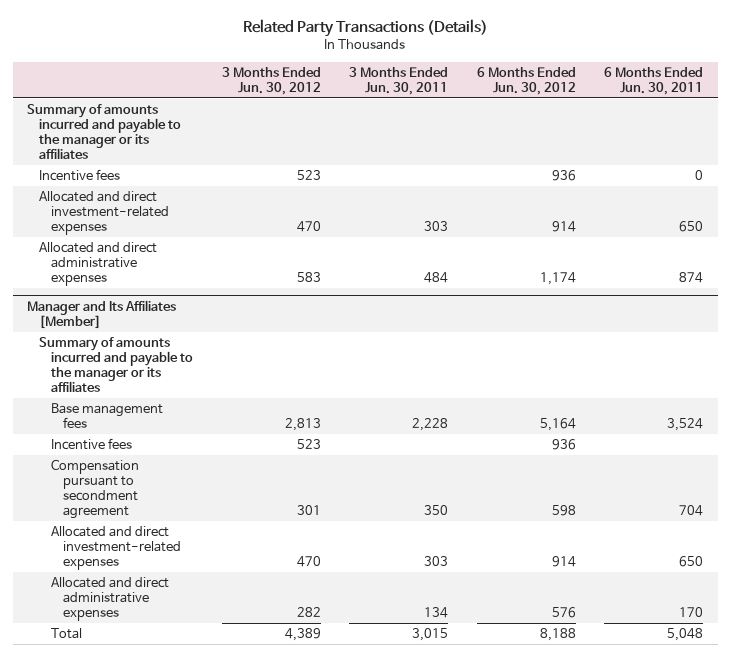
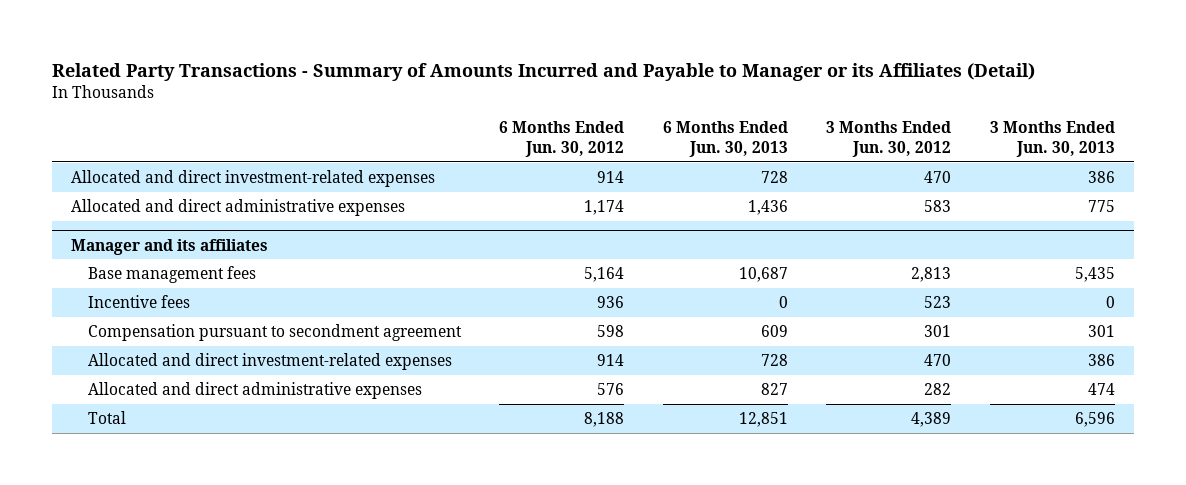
[243,19,489,38] Related Party Transactions (Details) -> [52,62,1036,81] Related Party Transactions - Summary of Amounts Incurred and Payable to Manager or its Affiliates (Detail)
[349,66,449,95] 3 Months Ended Jun. 30, 2011 -> none
[604,66,704,95] 6 Months Ended Jun. 30, 2011 -> none
none -> [662,121,788,158] 6 Months Ended Jun. 30, 2013
none -> [989,121,1115,158] 3 Months Ended Jun. 30, 2013
[27,103,182,160] Summary of amounts incurred and payable to the manager or its affiliates -> none
[39,168,121,181] Incentive fees -> none
[39,336,193,393] Summary of amounts incurred and payable to the manager or its affiliates -> none
[27,299,177,329] Manager and Its Affiliates [Member] -> [71,238,269,255] Manager and its affiliates

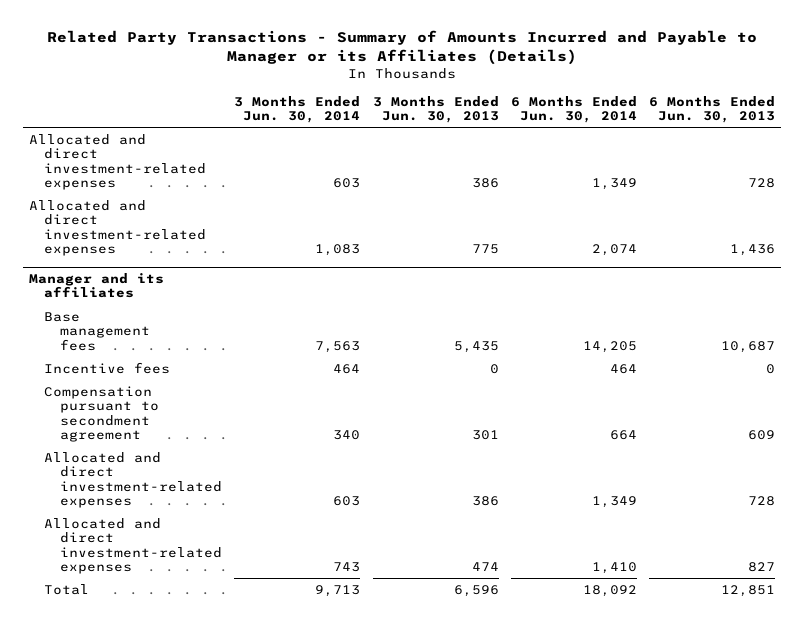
[52,62,1036,81] Related Party Transactions - Summary of Amounts Incurred and Payable to Manager or its Affiliates (Detail) -> [47,29,758,66] Related Party Transactions - Summary of Amounts Incurred and Payable to Manager or its Affiliates (Details)
[499,121,625,158] 6 Months Ended Jun. 30, 2012 -> none
[826,121,952,158] 3 Months Ended Jun. 30, 2012 -> none
none -> [234,95,361,124] 3 Months Ended Jun. 30, 2014
none -> [510,95,637,124] 6 Months Ended Jun. 30, 2014
[71,198,406,216] Allocated and direct administrative expenses -> [29,199,207,257] Allocated and direct investment-related expenses
[87,381,422,399] Allocated and direct administrative expenses -> [44,517,222,575] Allocated and direct investment-related expenses

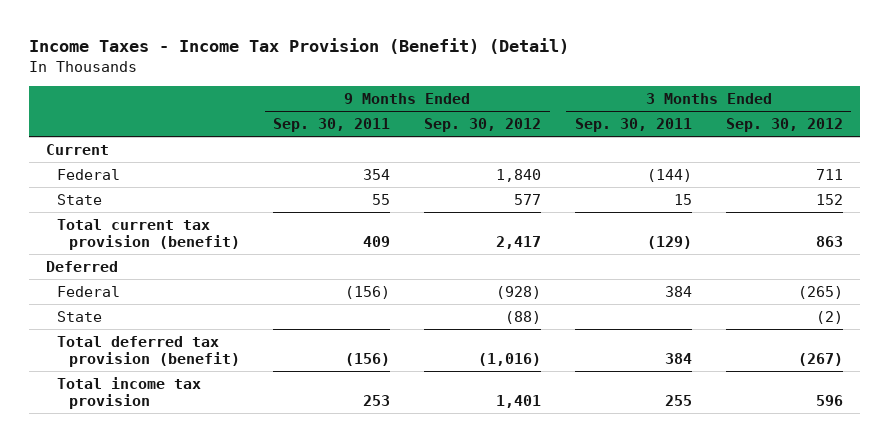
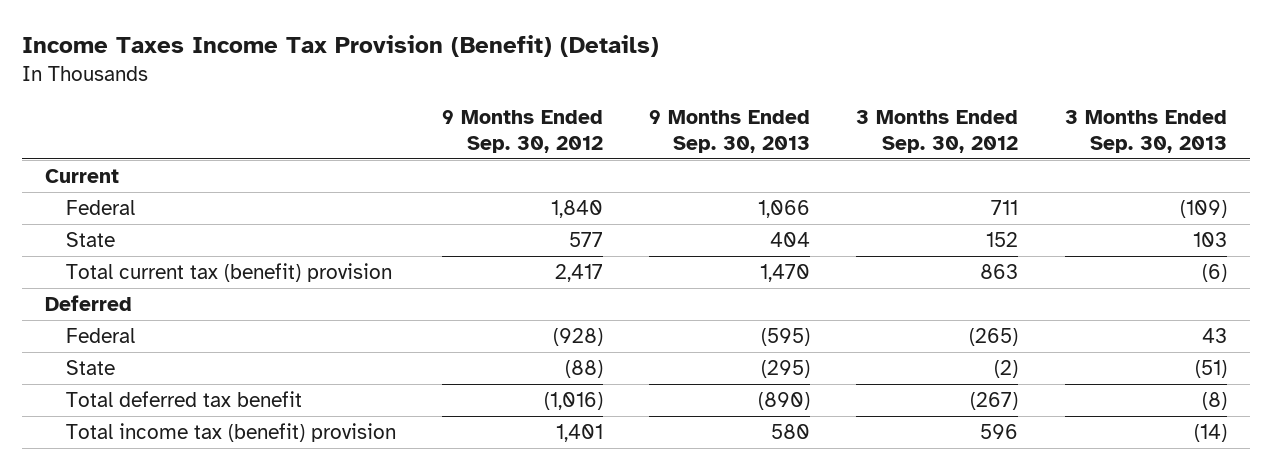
[29,37,570,54] Income Taxes - Income Tax Provision (Benefit) (Detail) -> [21,35,659,58] Income Taxes Income Tax Provision (Benefit) (Details)
[273,118,391,133] Sep. 30, 2011 -> none
[574,118,692,133] Sep. 30, 2011 -> none
none -> [649,110,811,153] 9 Months Ended Sep. 30, 2013
none -> [1064,110,1227,153] 3 Months Ended Sep. 30, 2013
[57,218,240,251] Total current tax provision (benefit) -> [66,262,393,282] Total current tax (benefit) provision
[57,335,240,368] Total deferred tax provision (benefit) -> [66,390,303,407] Total deferred tax benefit
[57,376,202,410] Total income tax provision -> [66,422,397,442] Total income tax (benefit) provision

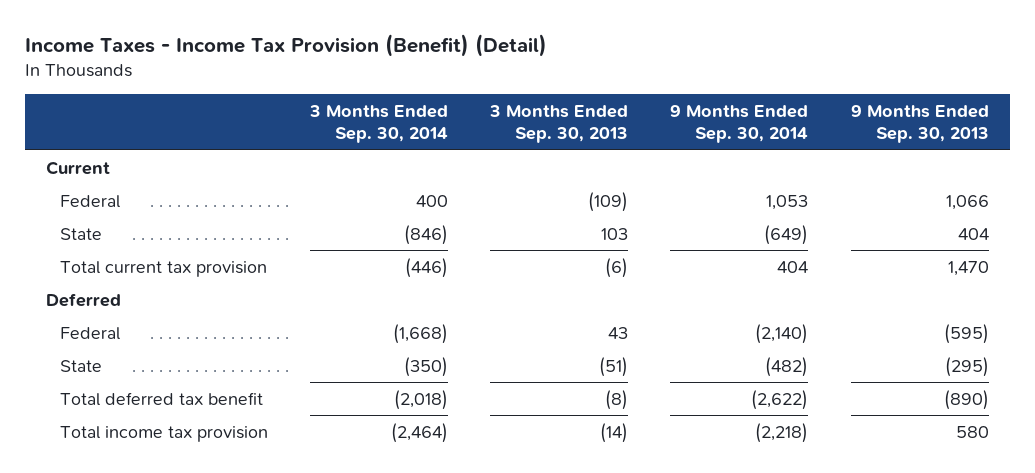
[21,35,659,58] Income Taxes Income Tax Provision (Benefit) (Details) -> [24,34,547,58] Income Taxes - Income Tax Provision (Benefit) (Detail)
[442,110,604,153] 9 Months Ended Sep. 30, 2012 -> none
[856,110,1019,153] 3 Months Ended Sep. 30, 2012 -> none
none -> [309,104,449,144] 3 Months Ended Sep. 30, 2014
none -> [670,104,809,144] 9 Months Ended Sep. 30, 2014
[66,262,393,282] Total current tax (benefit) provision -> [59,260,267,277] Total current tax provision
[66,422,397,442] Total income tax (benefit) provision -> [59,425,268,442] Total income tax provision

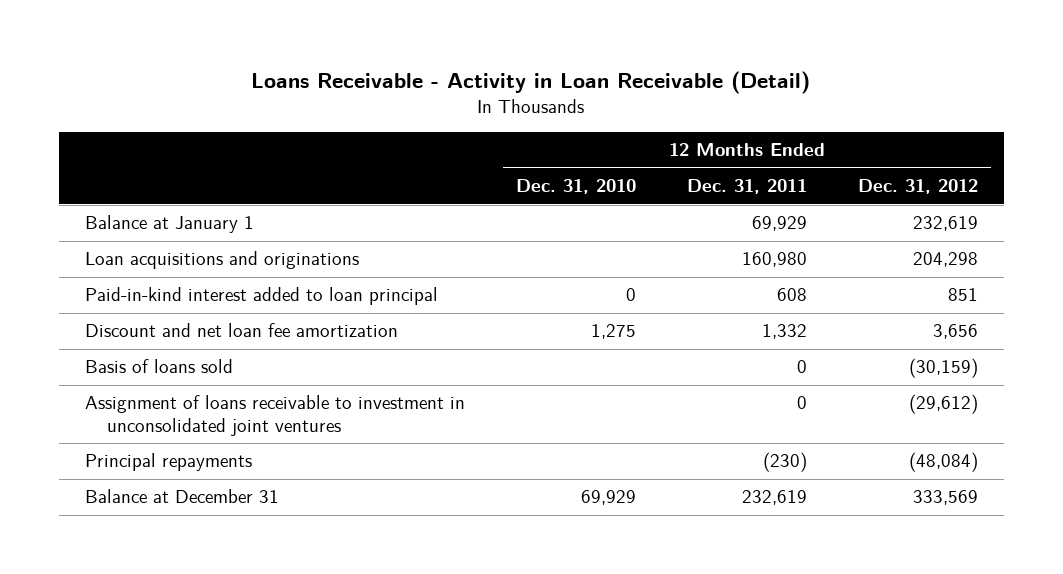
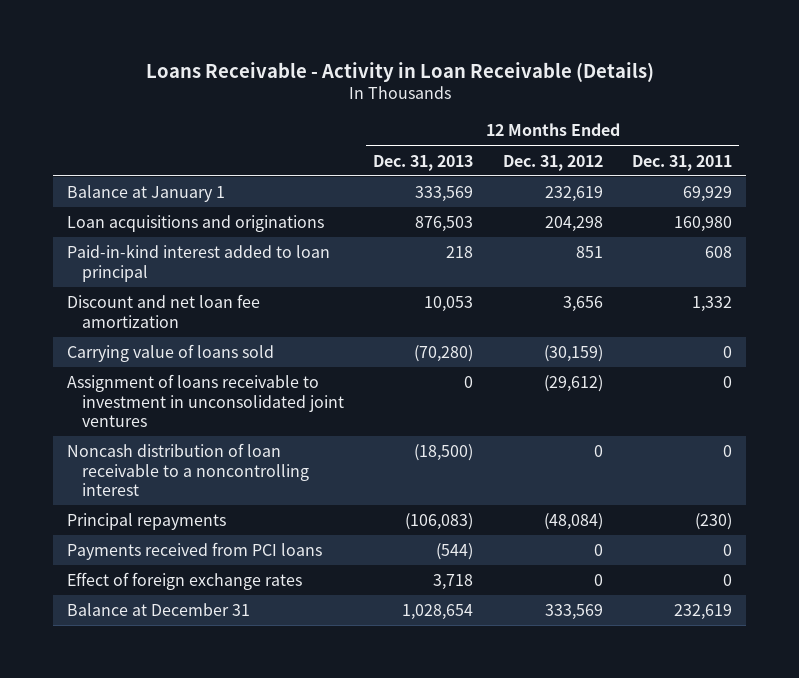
[251,71,811,95] Loans Receivable - Activity in Loan Receivable (Detail) -> [145,61,654,82] Loans Receivable - Activity in Loan Receivable (Details)
[515,179,636,195] Dec. 31, 2010 -> none
none -> [373,154,474,171] Dec. 31, 2013
[84,359,233,374] Basis of loans sold -> [67,344,275,363] Carrying value of loans sold
none -> [67,443,310,497] Noncash distribution of loan receivable to a noncontrolling interest
none -> [67,542,323,561] Payments received from PCI loans
none -> [67,572,303,591] Effect of foreign exchange rates

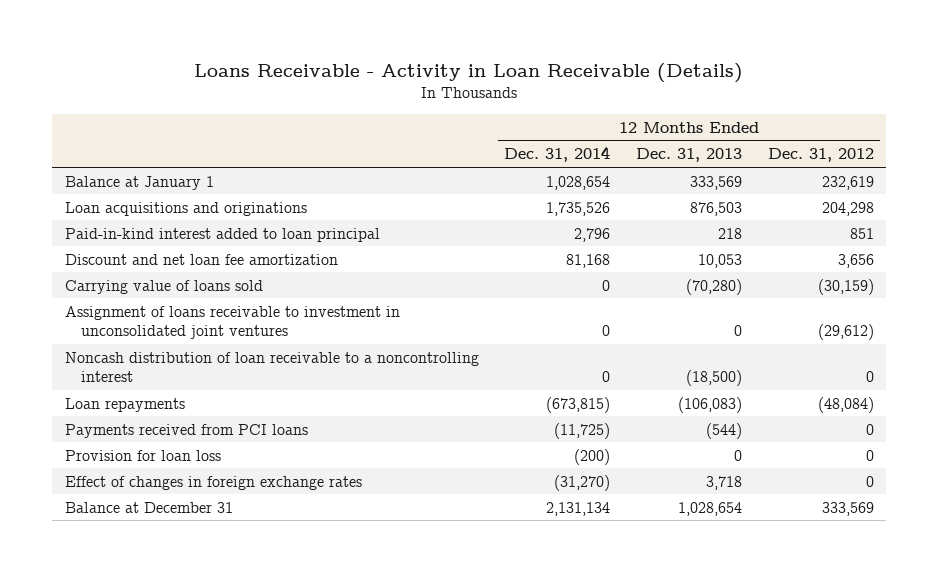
[631,154,732,171] Dec. 31, 2011 -> none
none -> [504,146,611,163] Dec. 31, 2014
[67,513,227,531] Principal repayments -> [64,397,185,412] Loan repayments
none -> [64,449,221,461] Provision for loan loss
[67,572,303,591] Effect of foreign exchange rates -> [64,475,362,490] Effect of changes in foreign exchange rates

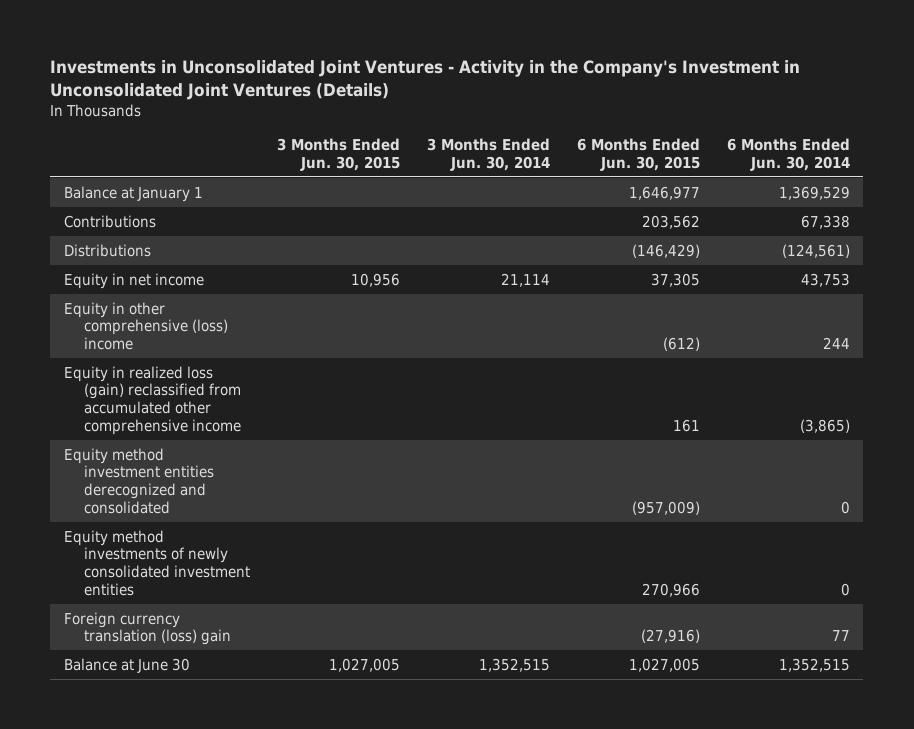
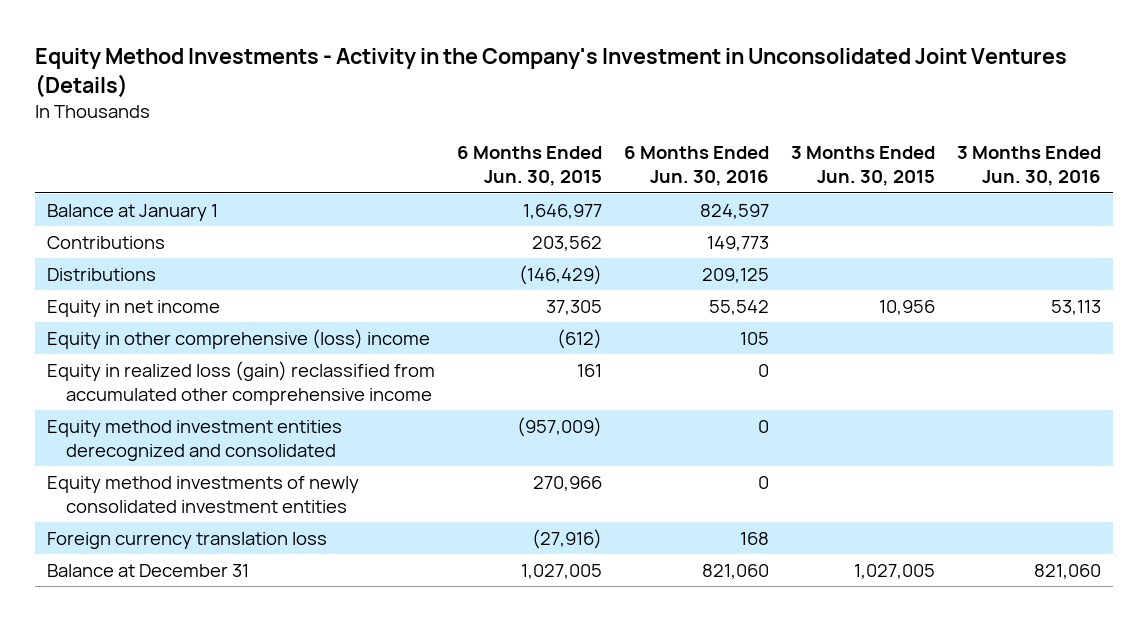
[50,60,801,100] Investments in Unconsolidated Joint Ventures - Activity in the Company's Investment in Unconsolidated Joint Ventures (Details) -> [35,48,1068,99] Equity Method Investments - Activity in the Company's Investment in Unconsolidated Joint Ventures (Details)
[426,137,550,171] 3 Months Ended Jun. 30, 2014 -> none
[726,137,850,171] 6 Months Ended Jun. 30, 2014 -> none
none -> [623,146,769,187] 6 Months Ended Jun. 30, 2016
none -> [957,146,1102,187] 3 Months Ended Jun. 30, 2016
[63,611,231,646] Foreign currency translation (loss) gain -> [46,531,327,549] Foreign currency translation loss
[63,657,190,673] Balance at June 30 -> [46,563,249,577] Balance at December 31

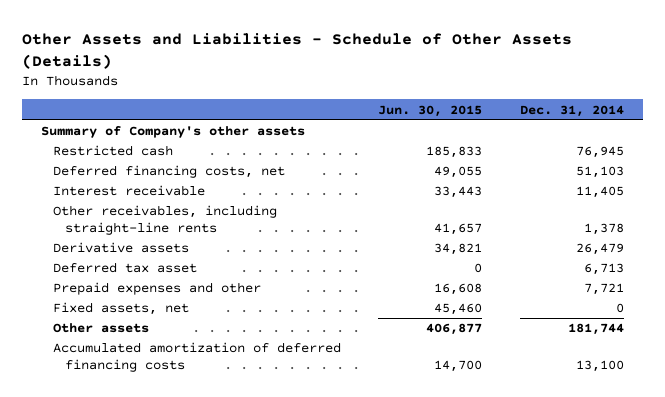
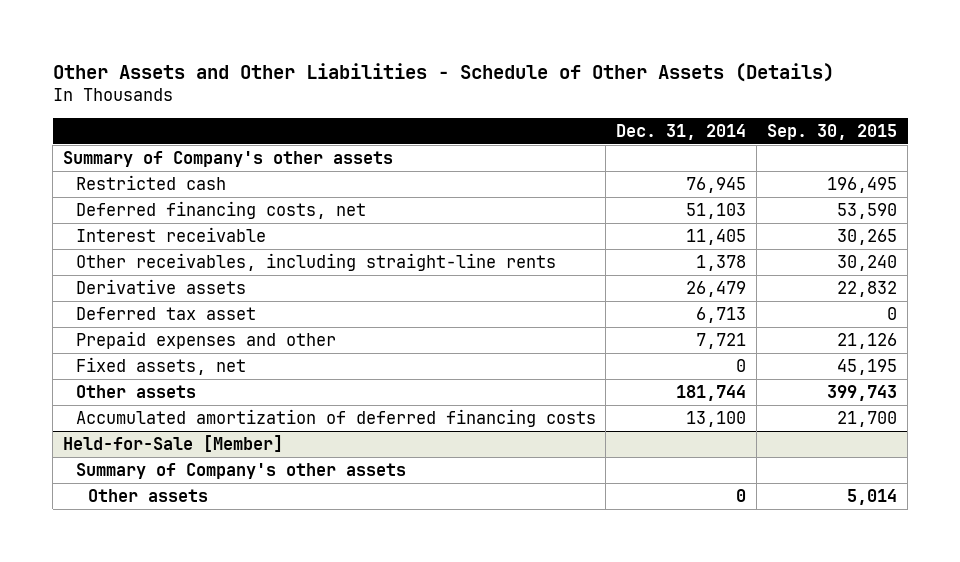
[22,33,573,70] Other Assets and Liabilities - Schedule of Other Assets (Details) -> [52,62,834,82] Other Assets and Other Liabilities - Schedule of Other Assets (Details)
[378,104,483,117] Jun. 30, 2015 -> none
none -> [767,123,898,140] Sep. 30, 2015
none -> [63,435,284,453] Held-for-Sale [Member]
none -> [75,463,406,480] Summary of Company's other assets
none -> [88,489,209,503] Other assets

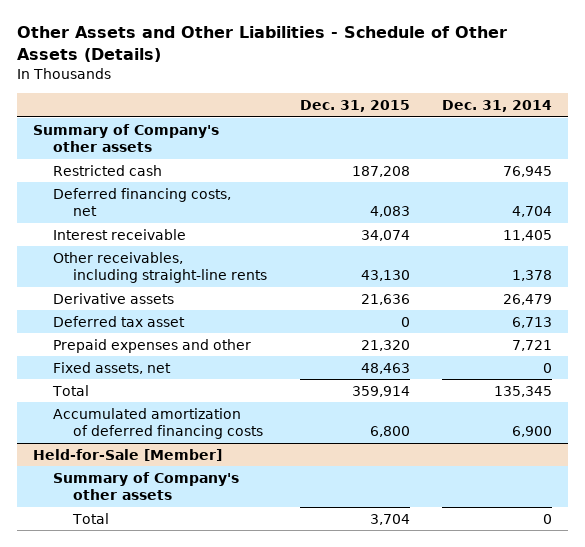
[767,123,898,140] Sep. 30, 2015 -> none
none -> [299,99,410,112] Dec. 31, 2015
[686,203,747,220] 51,103 -> [512,206,553,218] 4,704
[75,385,196,399] Other assets -> none
none -> [51,384,89,396] Total
[686,411,747,428] 13,100 -> [512,426,553,438] 6,900
[88,489,209,503] Other assets -> [71,512,109,524] Total

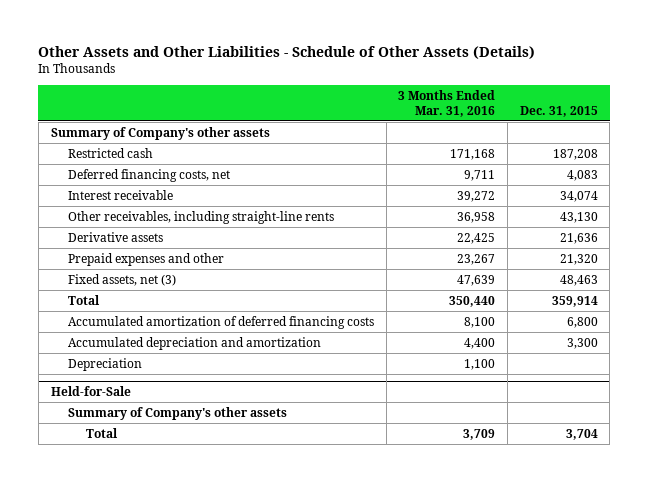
[442,99,553,112] Dec. 31, 2014 -> none
none -> [398,90,496,117] 3 Months Ended Mar. 31, 2016
[52,315,185,327] Deferred tax asset -> none
[52,361,171,374] Fixed assets, net -> [68,273,177,286] Fixed assets, net (3)
none -> [68,336,322,350] Accumulated depreciation and amortization
none -> [68,357,143,371] Depreciation
[32,448,222,461] Held-for-Sale [Member] -> [50,386,131,397] Held-for-Sale

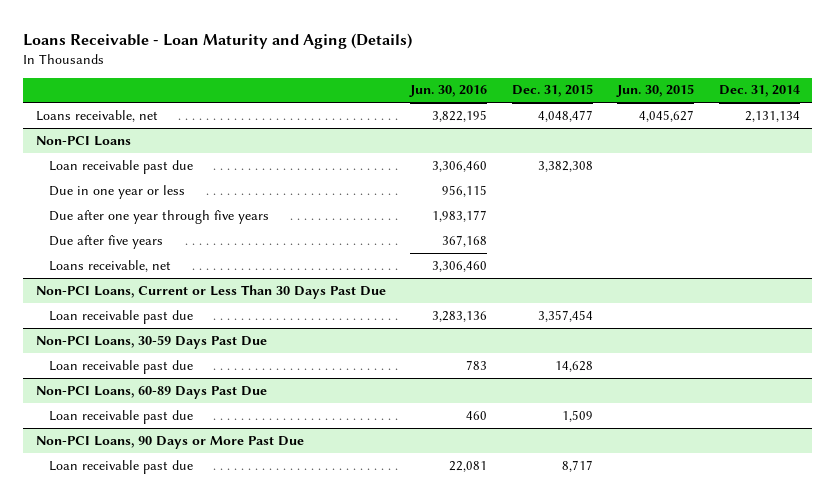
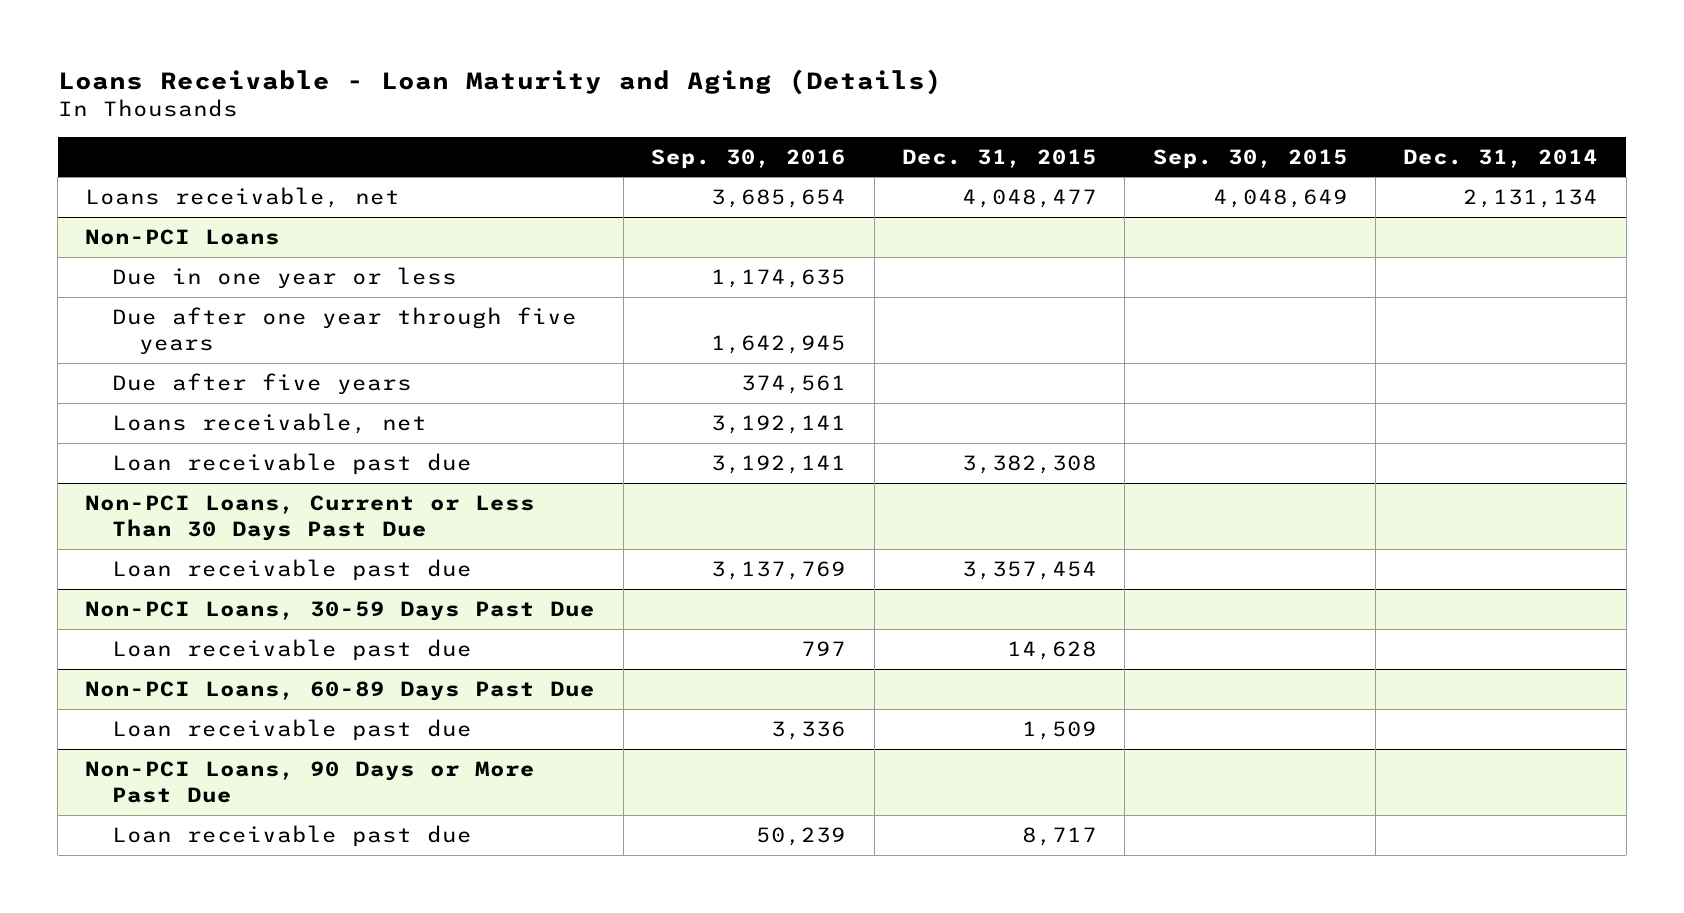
[409,85,488,98] Jun. 30, 2016 -> none
[616,84,695,98] Jun. 30, 2015 -> none
none -> [651,148,847,169] Sep. 30, 2016
none -> [1152,148,1348,169] Sep. 30, 2015
[48,159,193,174] Loan receivable past due -> [112,452,473,475] Loan receivable past due

